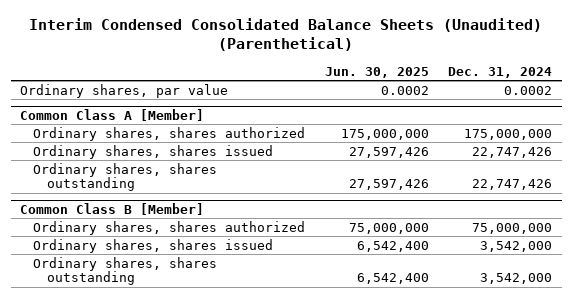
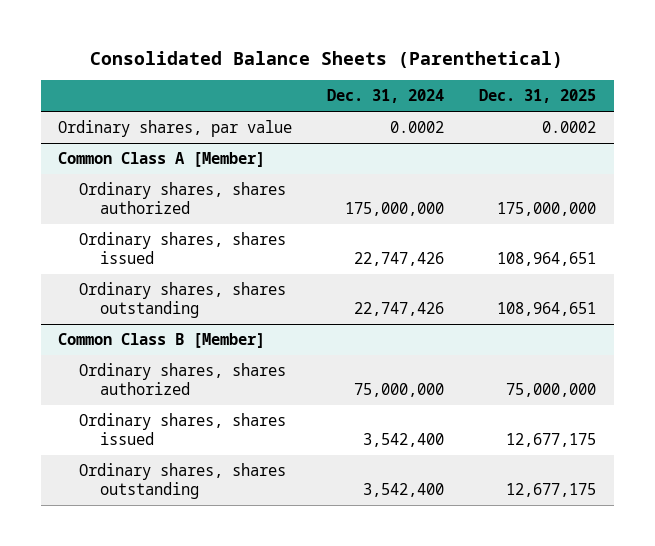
[29,18,543,52] Interim Condensed Consolidated Balance Sheets (Unaudited) (Parenthetical) -> [90,50,564,68] Consolidated Balance Sheets (Parenthetical)
[324,66,429,78] Jun. 30, 2025 -> none
none -> [479,89,597,104] Dec. 31, 2025
[479,240,552,252] 3,542,000 -> [363,433,445,448] 3,542,400
[479,273,552,285] 3,542,000 -> [363,483,445,498] 3,542,400

